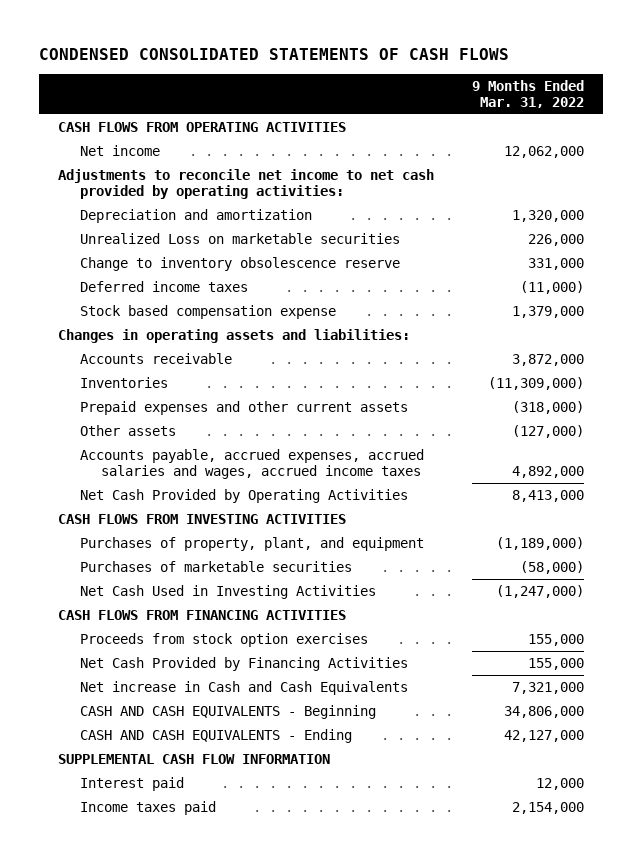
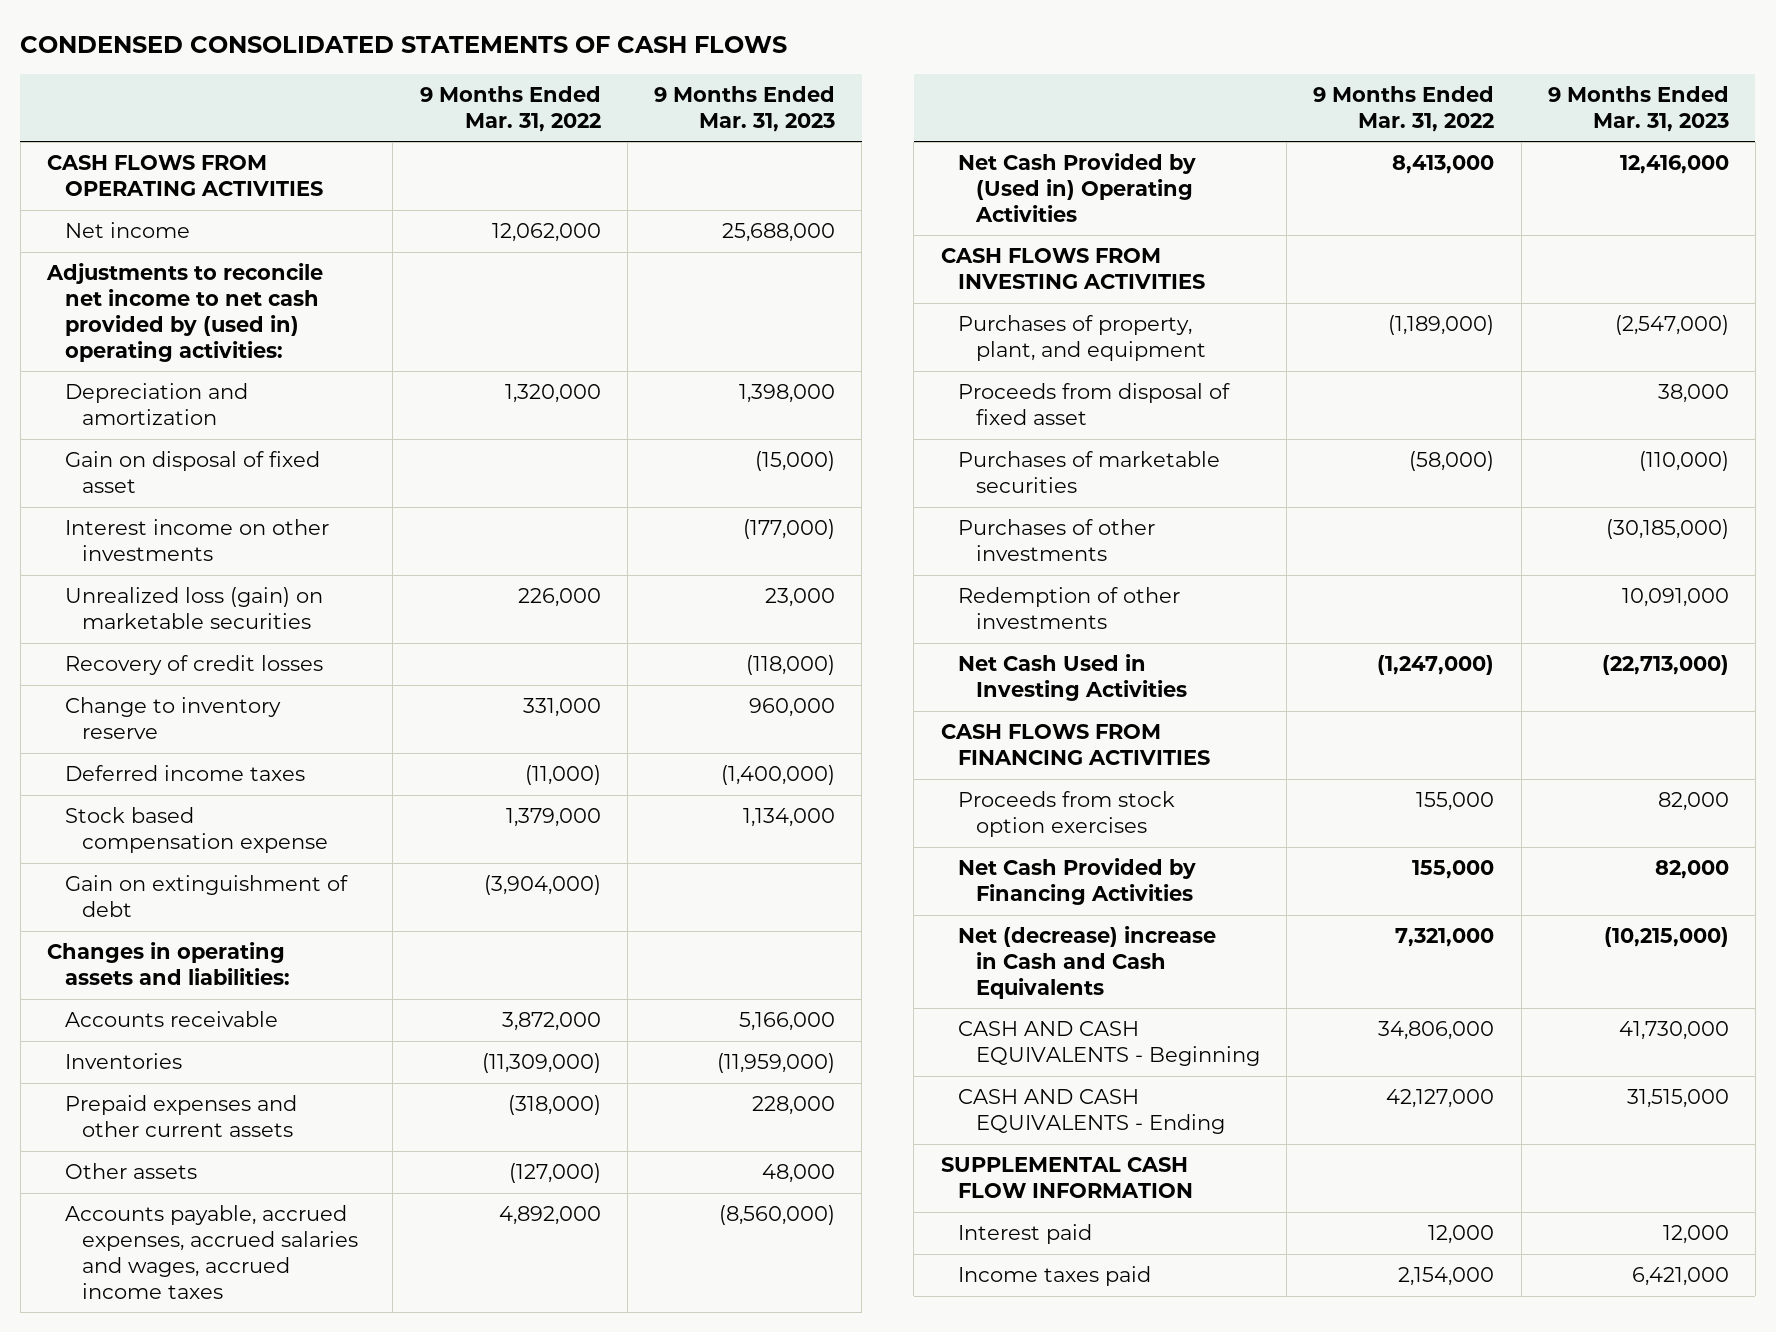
none -> [653,85,835,132] 9 Months Ended Mar. 31, 2023
[57,169,434,199] Adjustments to reconcile net income to net cash provided by operating activities: -> [45,263,323,362] Adjustments to reconcile net income to net cash provided by (used in) operating activities:
none -> [64,451,320,494] Gain on disposal of fixed asset
none -> [64,519,329,562] Interest income on other investments
[79,233,400,245] Unrealized Loss on marketable securities -> [64,587,323,630] Unrealized loss (gain) on marketable securities
none -> [64,655,323,676] Recovery of credit losses
[79,257,400,272] Change to inventory obsolescence reserve -> [64,697,281,740] Change to inventory reserve
none -> [64,875,348,918] Gain on extinguishment of debt
[79,489,408,504] Net Cash Provided by Operating Activities -> [958,153,1197,222] Net Cash Provided by (Used in) Operating Activities
none -> [958,383,1231,426] Proceeds from disposal of fixed asset
none -> [958,519,1156,562] Purchases of other investments
none -> [958,587,1181,630] Redemption of other investments
[79,681,408,696] Net increase in Cash and Cash Equivalents -> [958,926,1217,999] Net (decrease) increase in Cash and Cash Equivalents

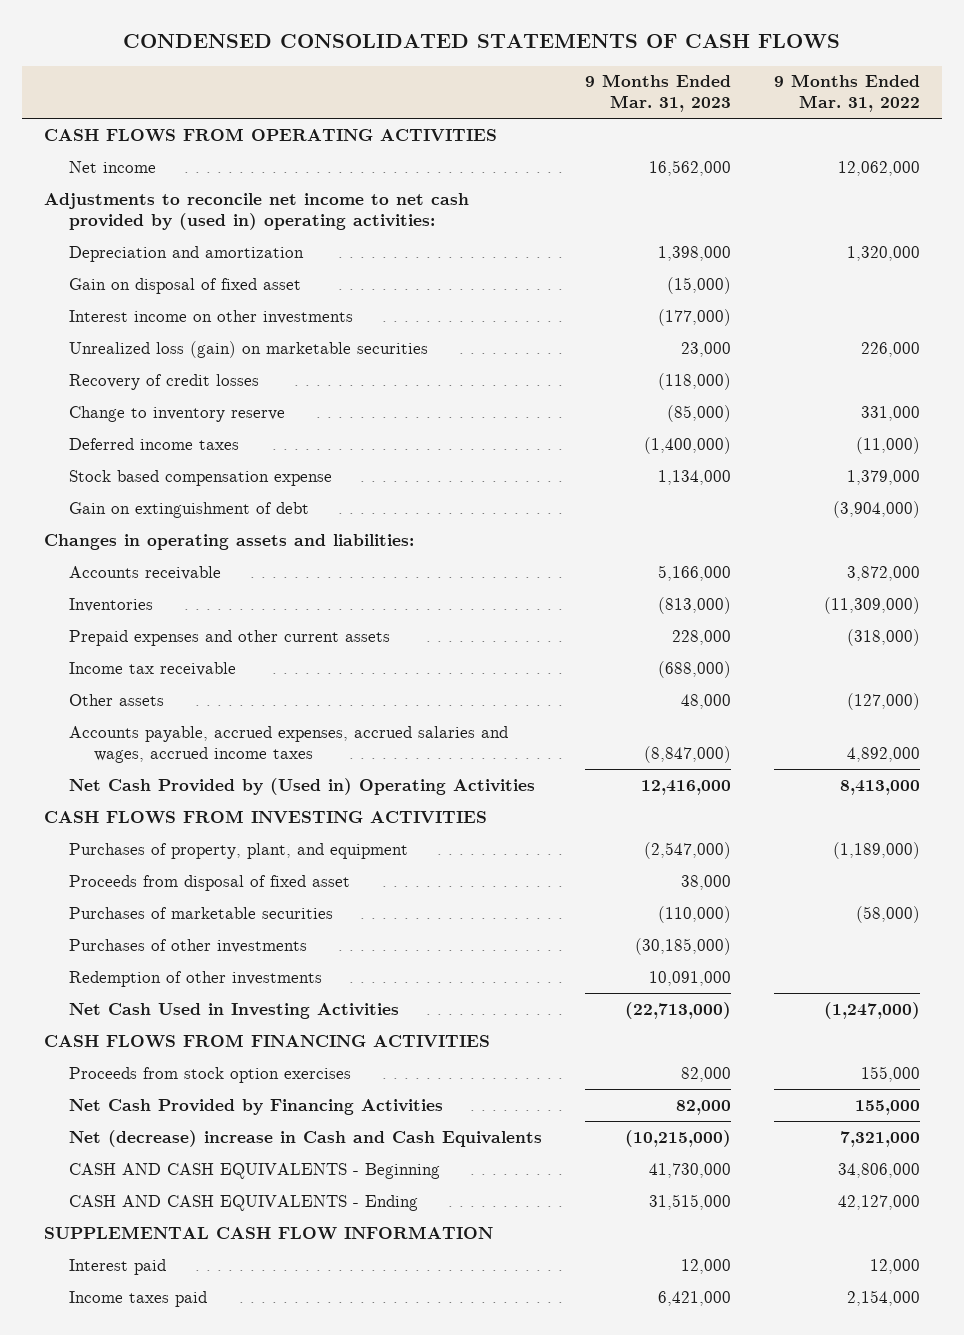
[721,223,835,243] 25,688,000 -> [648,159,731,176] 16,562,000
[748,698,835,718] 960,000 -> [666,404,731,422] (85,000)
[716,1053,835,1074] (11,959,000) -> [657,596,731,614] (813,000)
none -> [68,661,236,676] Income tax receivable
[718,1205,835,1226] (8,560,000) -> [643,745,731,763] (8,847,000)

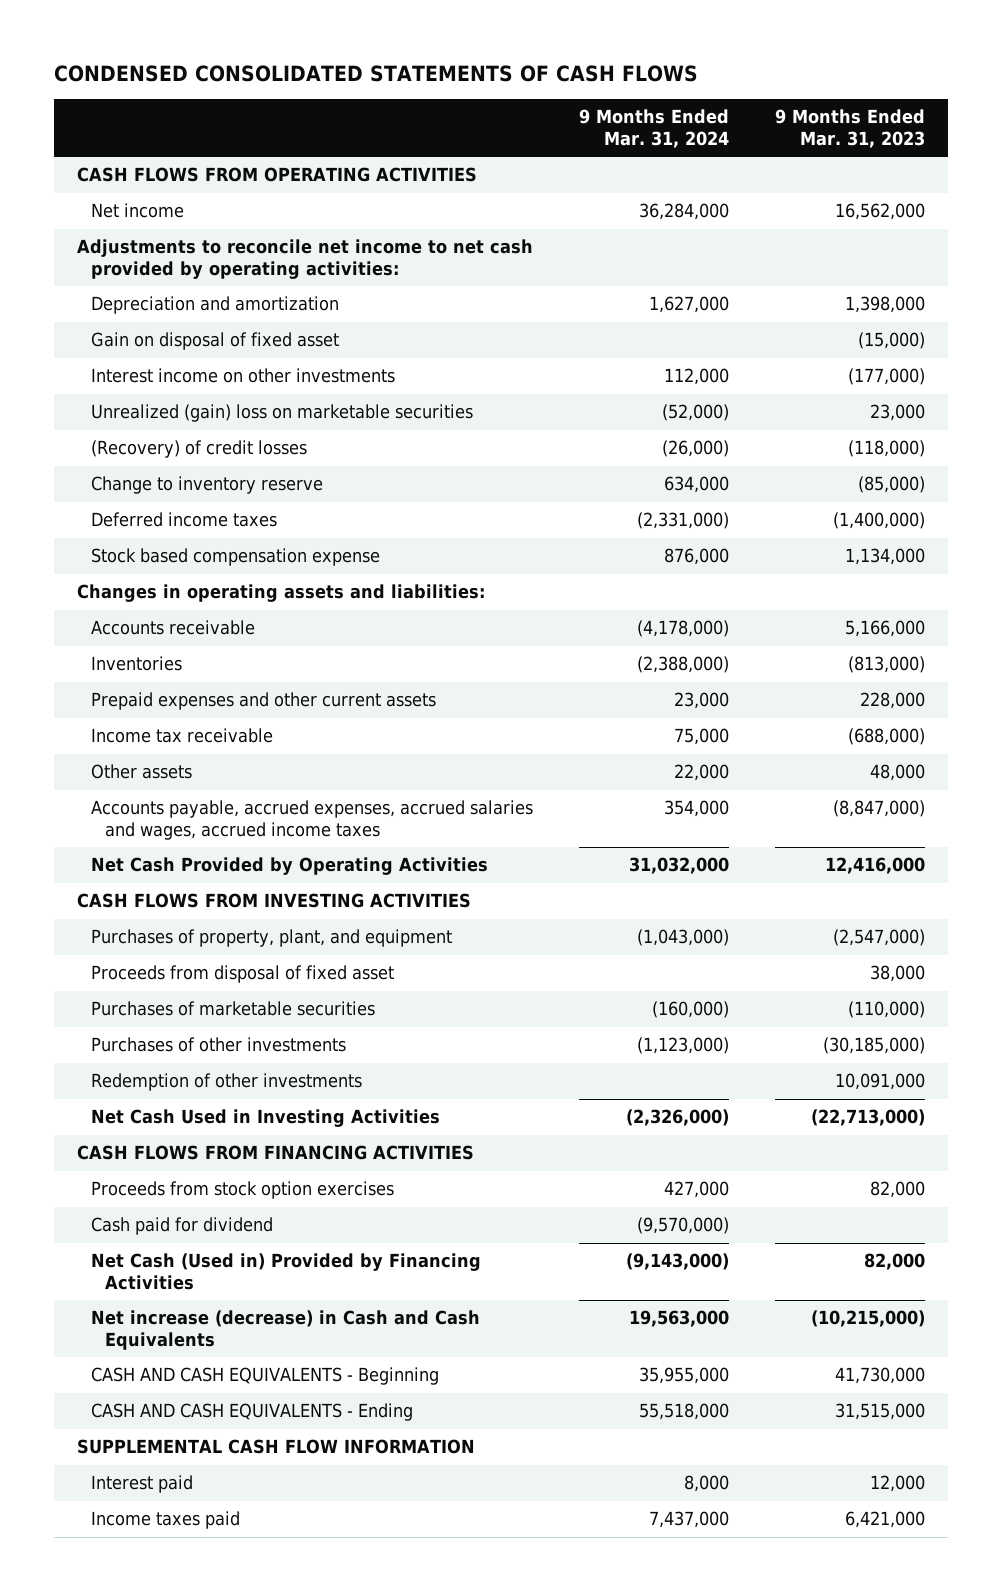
[774,74,921,113] 9 Months Ended Mar. 31, 2022 -> none
none -> [578,109,729,149] 9 Months Ended Mar. 31, 2024
[43,192,469,230] Adjustments to reconcile net income to net cash provided by (used in) operating activities: -> [76,239,533,279] Adjustments to reconcile net income to net cash provided by operating activities:
[68,340,428,358] Unrealized loss (gain) on marketable securities -> [91,404,474,423] Unrealized (gain) loss on marketable securities
[68,373,259,390] Recovery of credit losses -> [91,440,308,459] (Recovery) of credit losses
[68,501,309,518] Gain on extinguishment of debt -> none
[68,777,535,795] Net Cash Provided by (Used in) Operating Activities -> [91,857,489,876] Net Cash Provided by Operating Activities
none -> [91,1217,274,1236] Cash paid for dividend
[68,1098,443,1115] Net Cash Provided by Financing Activities -> [91,1253,482,1290] Net Cash (Used in) Provided by Financing Activities
[68,1129,542,1147] Net (decrease) increase in Cash and Cash Equivalents -> [91,1310,481,1350] Net increase (decrease) in Cash and Cash Equivalents

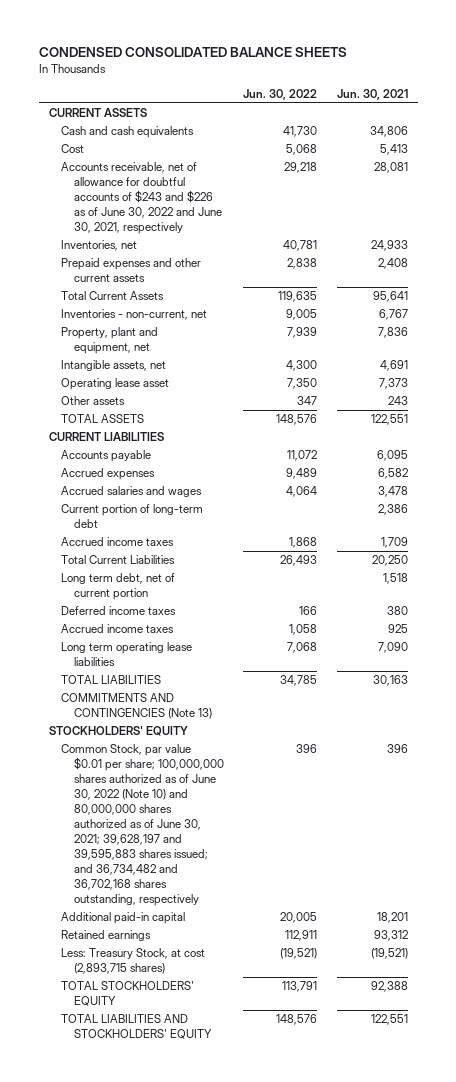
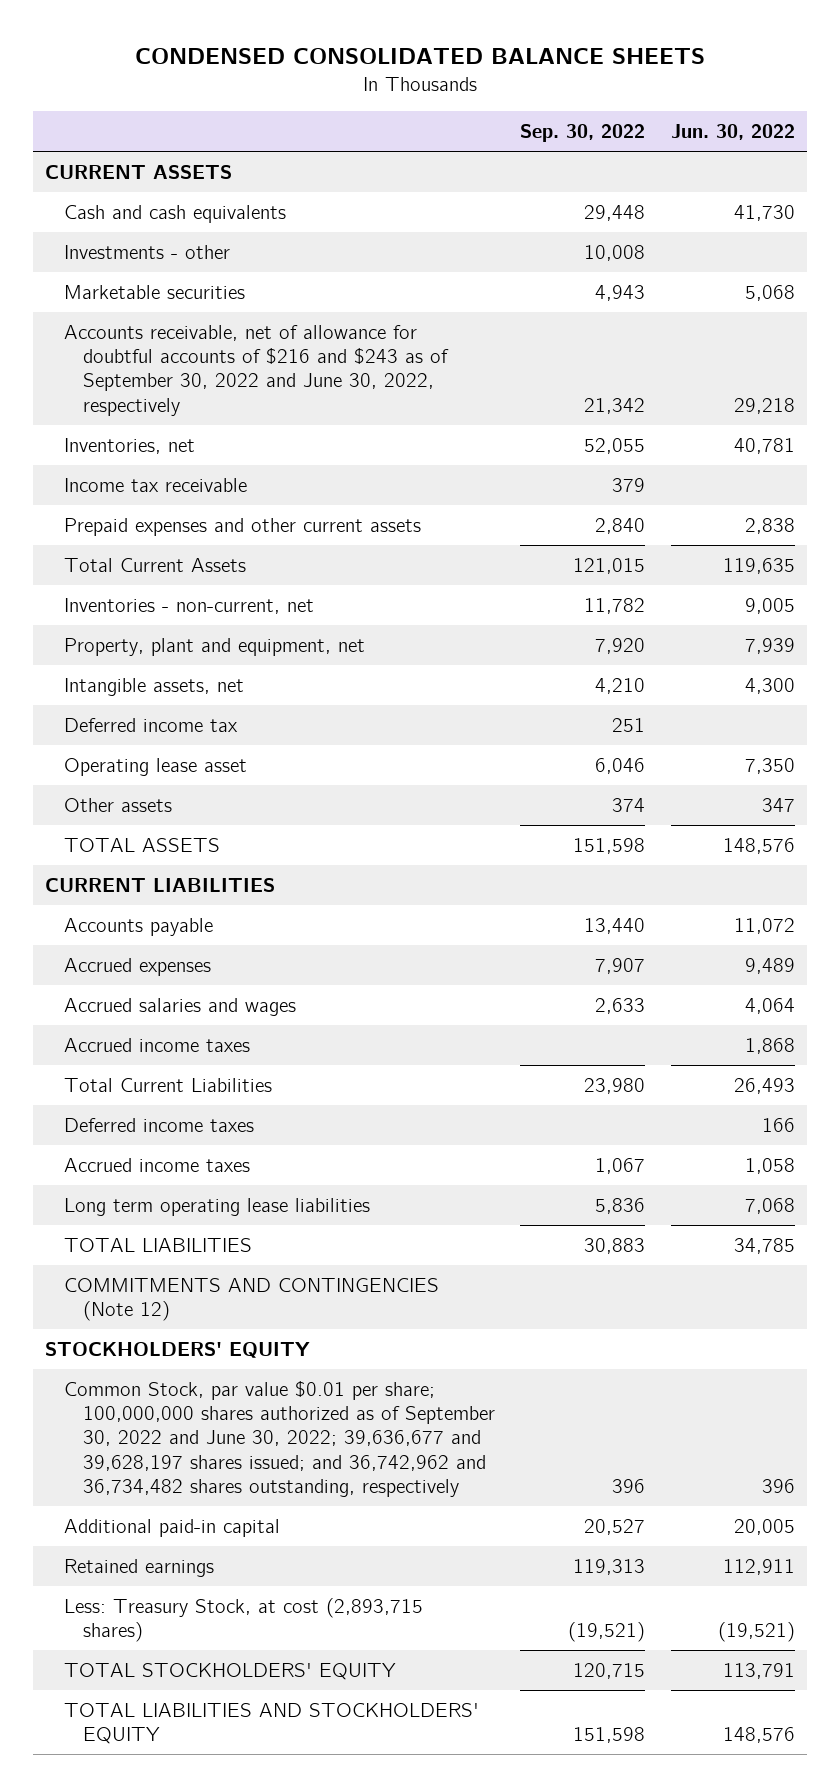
[336,88,408,100] Jun. 30, 2021 -> none
none -> [520,124,646,143] Sep. 30, 2022
none -> [64,244,231,259] Investments - other
[61,144,85,154] Cost -> [64,284,246,299] Marketable securities
[61,162,222,235] Accounts receivable, net of allowance for doubtful accounts of $243 and $226 as of June 30, 2022 and June 30, 2021, respectively -> [64,324,449,416] Accounts receivable, net of allowance for doubtful accounts of $216 and $243 as of September 30, 2022 and June 30, 2022, respectively
none -> [64,477,248,492] Income tax receivable
none -> [64,717,239,732] Deferred income tax
[61,504,204,529] Current portion of long-term debt -> none
[61,573,176,601] Long term debt, net of current portion -> none
[61,693,212,720] COMMITMENTS AND CONTINGENCIES (Note 13) -> [64,1277,440,1322] COMMITMENTS AND CONTINGENCIES (Note 12)
[61,744,224,906] Common Stock, par value $0.01 per share; 100,000,000 shares authorized as of June 30, 2022 (Note 10) and 80,000,000 shares authorized as of June 30, 2021; 39,628,197 and 39,595,883 shares issued; and 36,734,482 and 36,702,168 shares outstanding, respectively -> [64,1380,495,1498] Common Stock, par value $0.01 per share; 100,000,000 shares authorized as of September 30, 2022 and June 30, 2022; 39,636,677 and 39,628,197 shares issued; and 36,742,962 and 36,734,482 shares outstanding, respectively

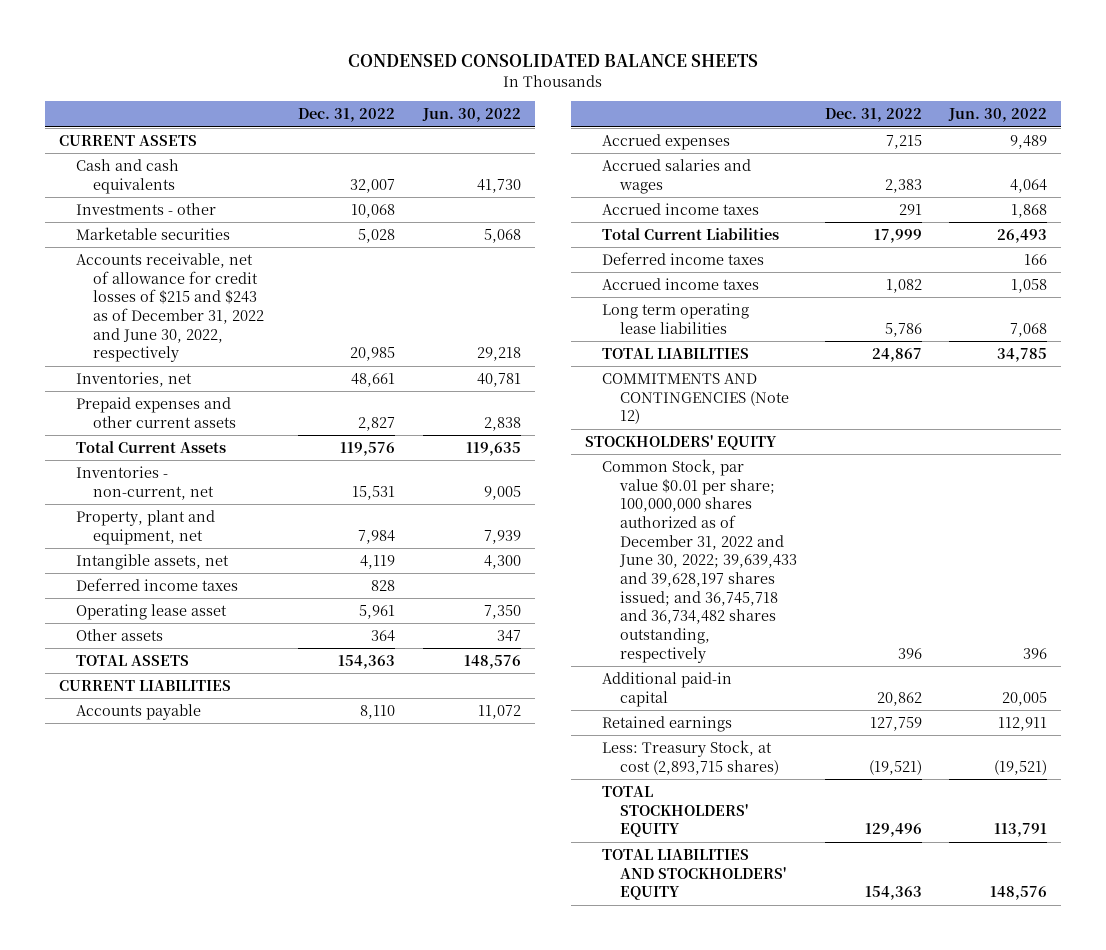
[520,124,646,143] Sep. 30, 2022 -> none
none -> [298,108,396,123] Dec. 31, 2022
[64,324,449,416] Accounts receivable, net of allowance for doubtful accounts of $216 and $243 as of September 30, 2022 and June 30, 2022, respectively -> [75,252,265,363] Accounts receivable, net of allowance for credit losses of $215 and $243 as of December 31, 2022 and June 30, 2022, respectively
[64,477,248,492] Income tax receivable -> none
[64,717,239,732] Deferred income tax -> [75,577,238,591] Deferred income taxes
[64,1380,495,1498] Common Stock, par value $0.01 per share; 100,000,000 shares authorized as of September 30, 2022 and June 30, 2022; 39,636,677 and 39,628,197 shares issued; and 36,742,962 and 36,734,482 shares outstanding, respectively -> [602,458,797,663] Common Stock, par value $0.01 per share; 100,000,000 shares authorized as of December 31, 2022 and June 30, 2022; 39,639,433 and 39,628,197 shares issued; and 36,745,718 and 36,734,482 shares outstanding, respectively

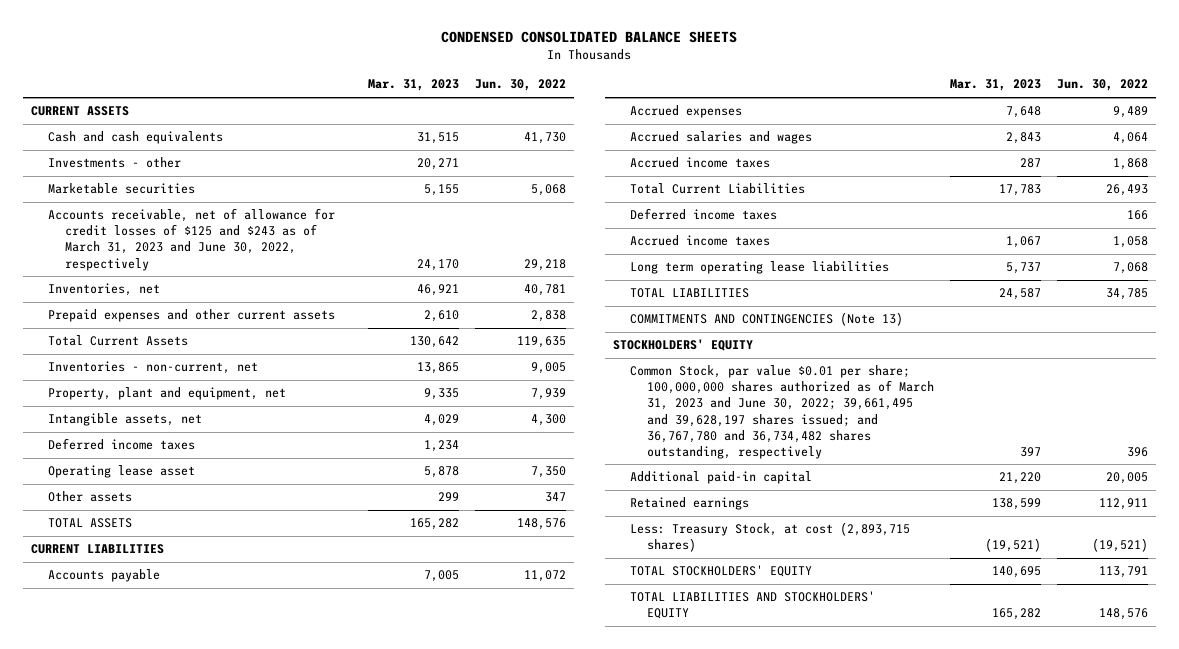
[298,108,396,123] Dec. 31, 2022 -> none
none -> [367,79,459,92] Mar. 31, 2023
[75,252,265,363] Accounts receivable, net of allowance for credit losses of $215 and $243 as of December 31, 2022 and June 30, 2022, respectively -> [47,208,335,271] Accounts receivable, net of allowance for credit losses of $125 and $243 as of March 31, 2023 and June 30, 2022, respectively
[602,372,789,425] COMMITMENTS AND CONTINGENCIES (Note 12) -> [629,312,903,327] COMMITMENTS AND CONTINGENCIES (Note 13)
[602,458,797,663] Common Stock, par value $0.01 per share; 100,000,000 shares authorized as of December 31, 2022 and June 30, 2022; 39,639,433 and 39,628,197 shares issued; and 36,745,718 and 36,734,482 shares outstanding, respectively -> [629,365,934,459] Common Stock, par value $0.01 per share; 100,000,000 shares authorized as of March 31, 2023 and June 30, 2022; 39,661,495 and 39,628,197 shares issued; and 36,767,780 and 36,734,482 shares outstanding, respectively

